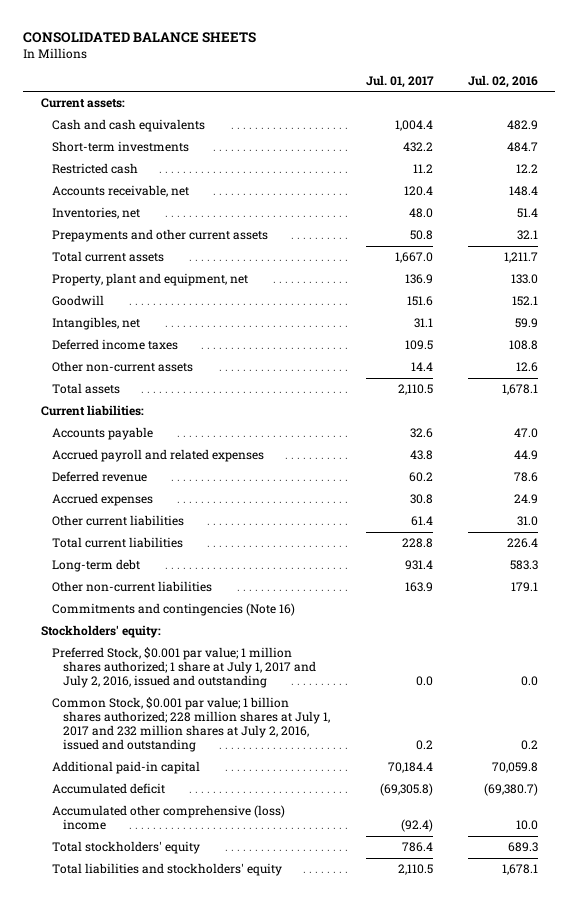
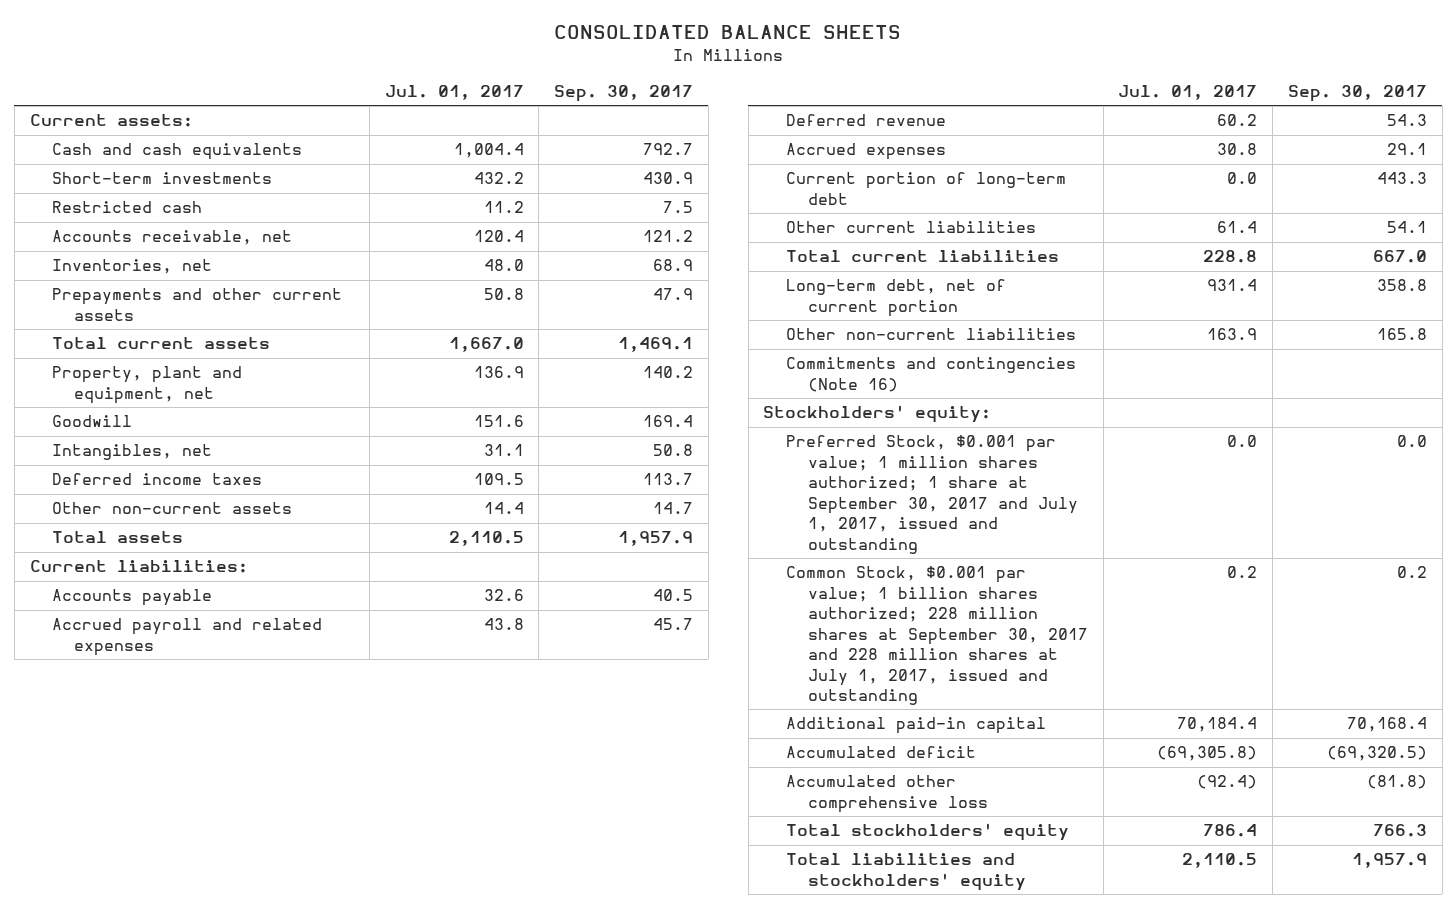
[467,74,538,88] Jul. 02, 2016 -> none
none -> [554,84,694,102] Sep. 30, 2017
none -> [785,172,1066,205] Current portion of long-term debt
[52,559,141,573] Long-term debt -> [785,279,1006,317] Long-term debt, net of current portion
[52,647,317,688] Preferred Stock, $0.001 par value; 1 million shares authorized; 1 share at July 1, 2017 and July 2, 2016, issued and outstanding -> [785,435,1078,554] Preferred Stock, $0.001 par value; 1 million shares authorized; 1 share at September 30, 2017 and July 1, 2017, issued and outstanding
[52,697,331,752] Common Stock, $0.001 par value; 1 billion shares authorized; 228 million shares at July 1, 2017 and 232 million shares at July 2, 2016, issued and outstanding -> [785,566,1088,705] Common Stock, $0.001 par value; 1 billion shares authorized; 228 million shares at September 30, 2017 and 228 million shares at July 1, 2017, issued and outstanding
[52,805,286,831] Accumulated other comprehensive (loss) income -> [785,775,988,813] Accumulated other comprehensive loss

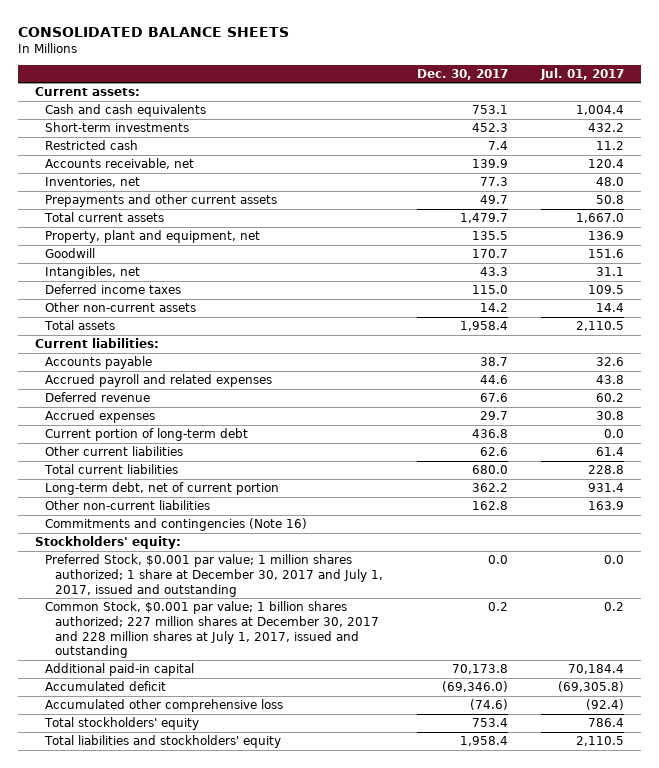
[554,84,694,102] Sep. 30, 2017 -> none
none -> [416,68,508,80] Dec. 30, 2017
[785,435,1078,554] Preferred Stock, $0.001 par value; 1 million shares authorized; 1 share at September 30, 2017 and July 1, 2017, issued and outstanding -> [44,554,383,597] Preferred Stock, $0.001 par value; 1 million shares authorized; 1 share at December 30, 2017 and July 1, 2017, issued and outstanding
[785,566,1088,705] Common Stock, $0.001 par value; 1 billion shares authorized; 228 million shares at September 30, 2017 and 228 million shares at July 1, 2017, issued and outstanding -> [44,601,379,659] Common Stock, $0.001 par value; 1 billion shares authorized; 227 million shares at December 30, 2017 and 228 million shares at July 1, 2017, issued and outstanding

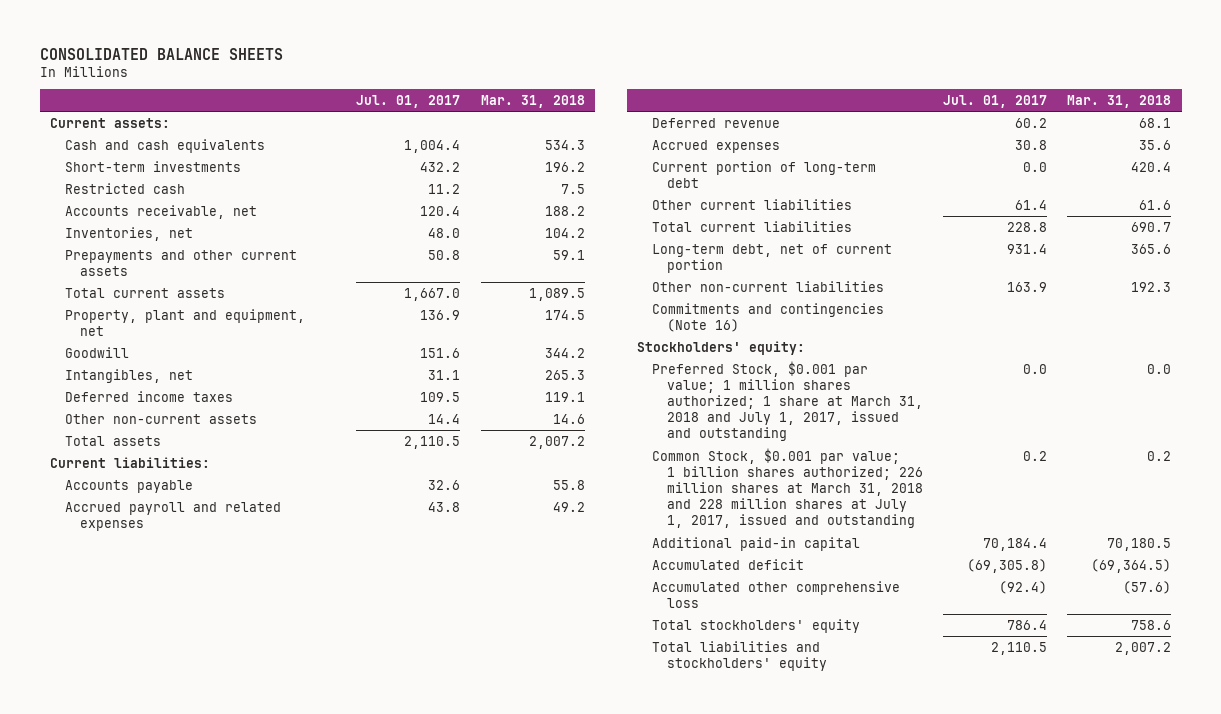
[416,68,508,80] Dec. 30, 2017 -> none
none -> [480,95,585,109] Mar. 31, 2018
[44,554,383,597] Preferred Stock, $0.001 par value; 1 million shares authorized; 1 share at December 30, 2017 and July 1, 2017, issued and outstanding -> [651,360,923,442] Preferred Stock, $0.001 par value; 1 million shares authorized; 1 share at March 31, 2018 and July 1, 2017, issued and outstanding
[44,601,379,659] Common Stock, $0.001 par value; 1 billion shares authorized; 227 million shares at December 30, 2017 and 228 million shares at July 1, 2017, issued and outstanding -> [651,447,923,529] Common Stock, $0.001 par value; 1 billion shares authorized; 226 million shares at March 31, 2018 and 228 million shares at July 1, 2017, issued and outstanding

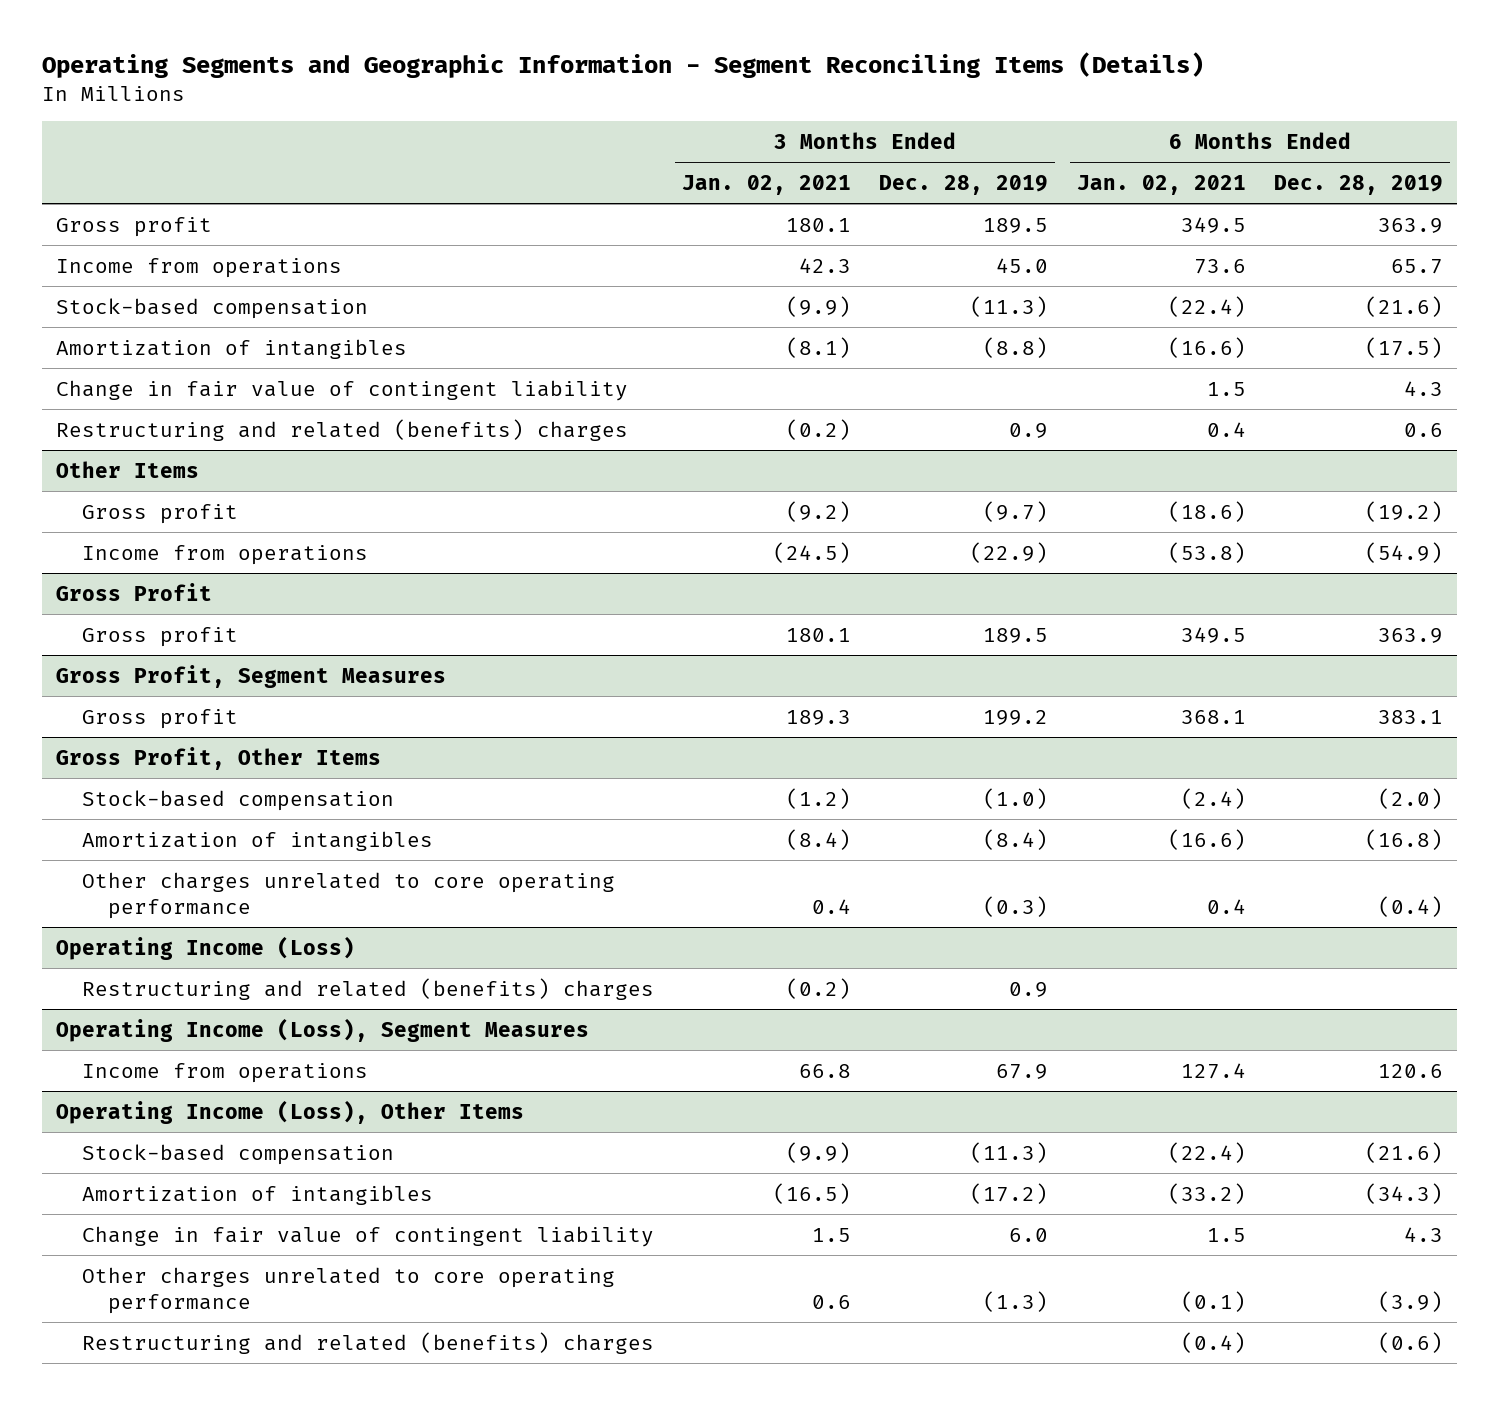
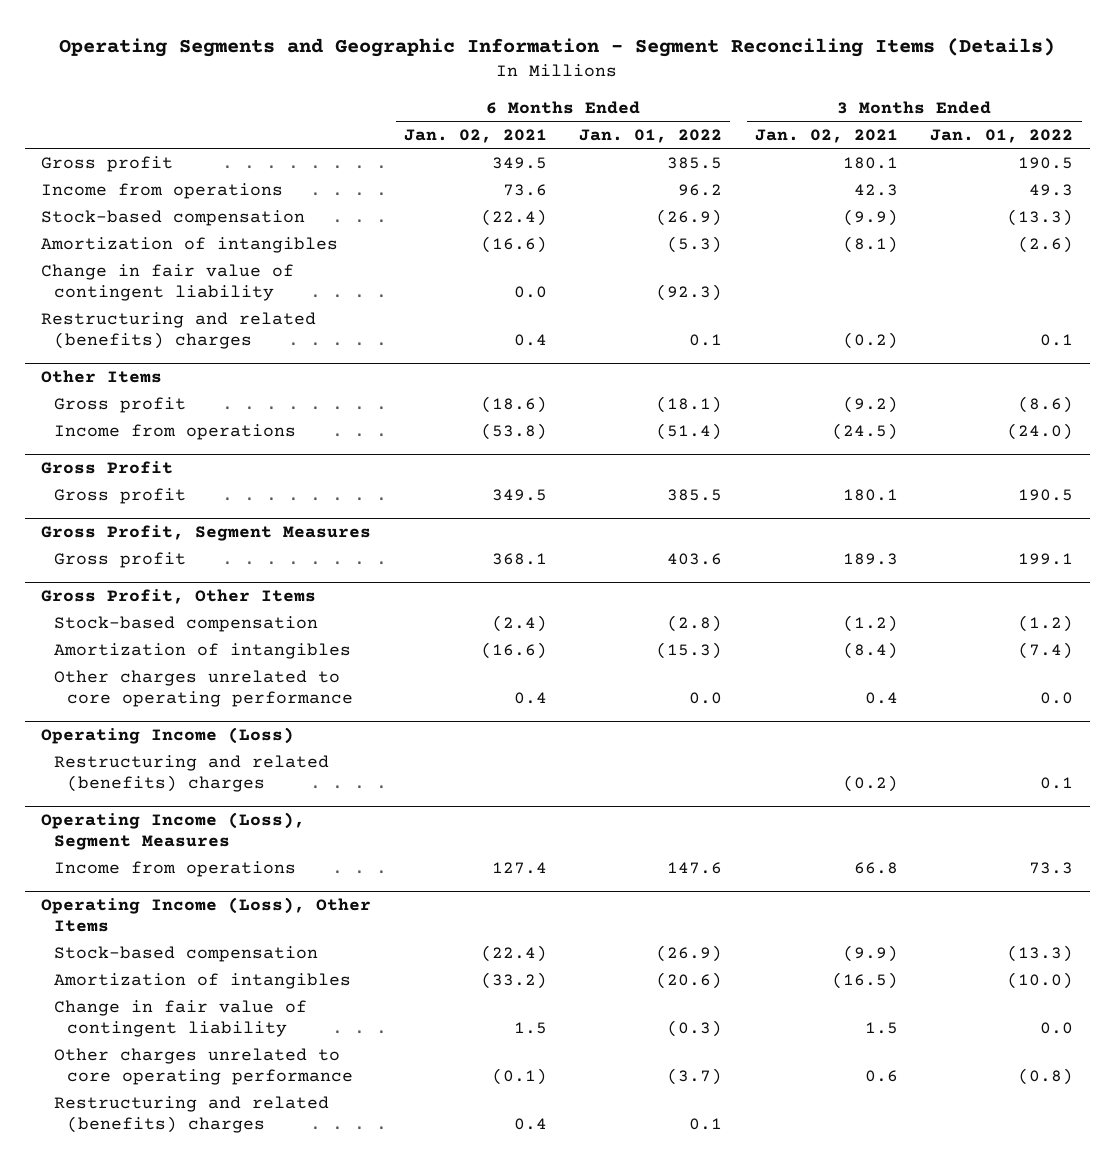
[879,174,1049,195] Dec. 28, 2019 -> none
[1273,174,1443,195] Dec. 28, 2019 -> none
none -> [579,128,723,143] Jan. 01, 2022
none -> [930,128,1074,143] Jan. 01, 2022
[1206,381,1246,396] 1.5 -> [513,285,547,298] 0.0
[1180,1331,1246,1353] (0.4) -> [513,1117,547,1130] 0.4

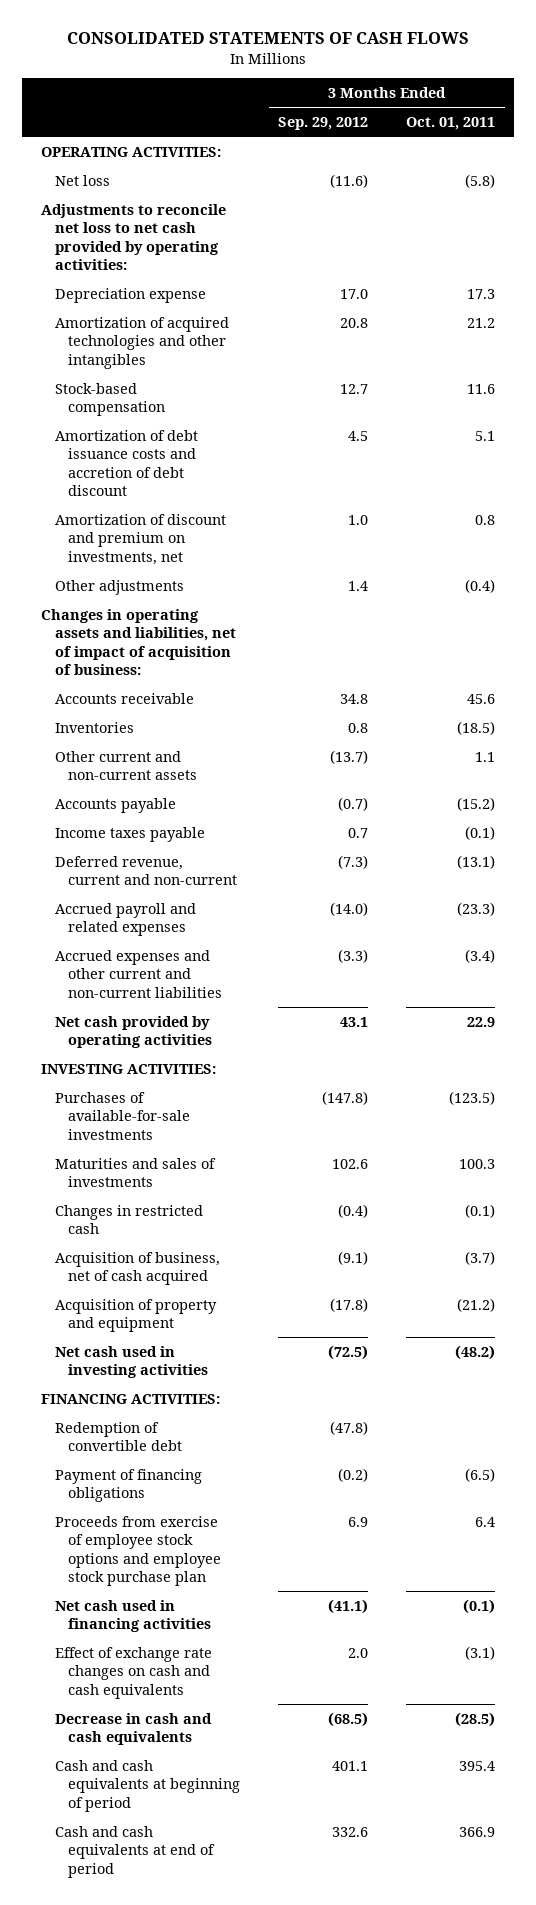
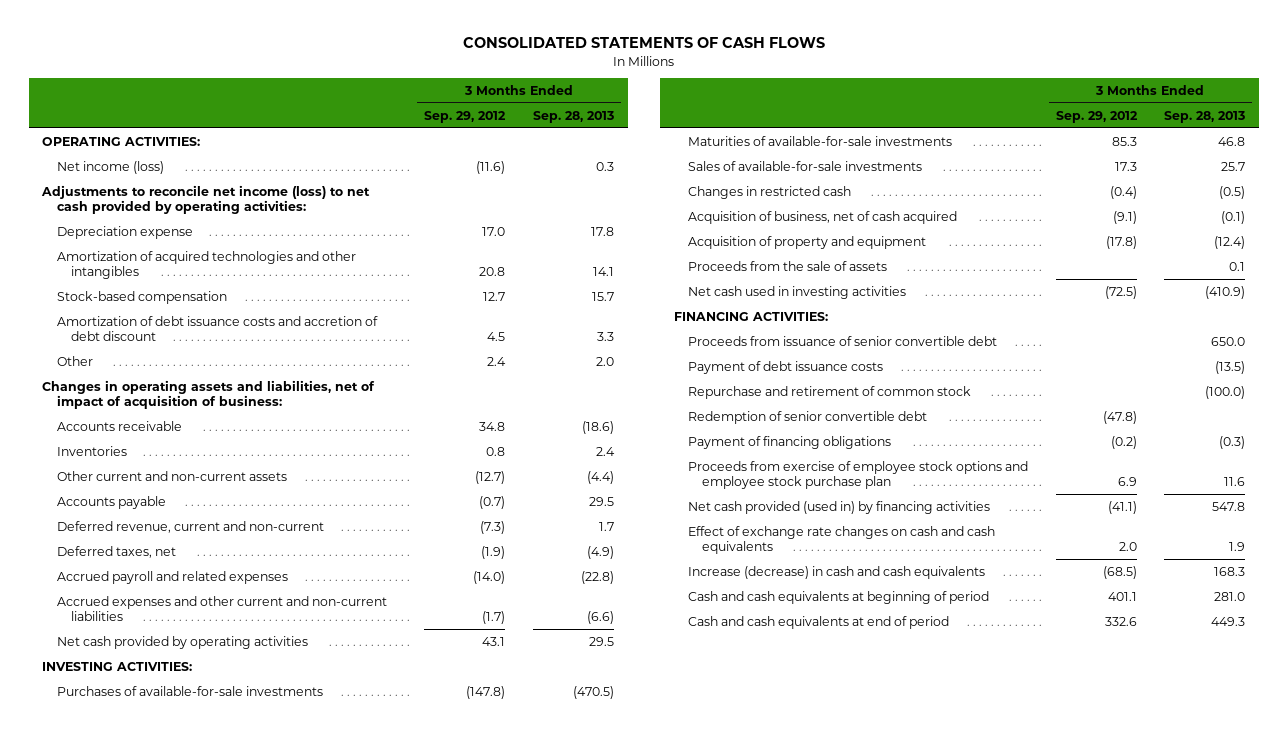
[406,117,496,131] Oct. 01, 2011 -> none
none -> [533,110,615,123] Sep. 28, 2013
[54,174,110,186] Net loss -> [56,160,164,174] Net income (loss)
[40,203,226,271] Adjustments to reconcile net loss to net cash provided by operating activities: -> [41,184,371,214] Adjustments to reconcile net income (loss) to net cash provided by operating activities:
[54,513,226,565] Amortization of discount and premium on investments, net -> none
[54,579,184,595] Other adjustments -> [56,355,93,366] Other
[348,580,369,591] 1.4 -> [487,356,507,366] 2.4
[330,749,369,764] (13.7) -> [475,470,506,484] (12.7)
[54,826,205,842] Income taxes payable -> none
none -> [56,545,176,558] Deferred taxes, net
[338,948,369,963] (3.3) -> [482,610,506,624] (1.7)
[54,1157,216,1188] Maturities and sales of investments -> none
none -> [687,135,952,146] Maturities of available-for-sale investments
none -> [687,160,922,171] Sales of available-for-sale investments
none -> [687,260,887,271] Proceeds from the sale of assets
none -> [687,335,997,346] Proceeds from issuance of senior convertible debt
none -> [687,360,883,374] Payment of debt issuance costs
none -> [687,385,971,399] Repurchase and retirement of common stock
[54,1421,183,1452] Redemption of convertible debt -> [687,410,927,424] Redemption of senior convertible debt
[54,1599,212,1633] Net cash used in financing activities -> [687,500,990,514] Net cash provided (used in) by financing activities
[54,1712,212,1746] Decrease in cash and cash equivalents -> [687,565,985,579] Increase (decrease) in cash and cash equivalents

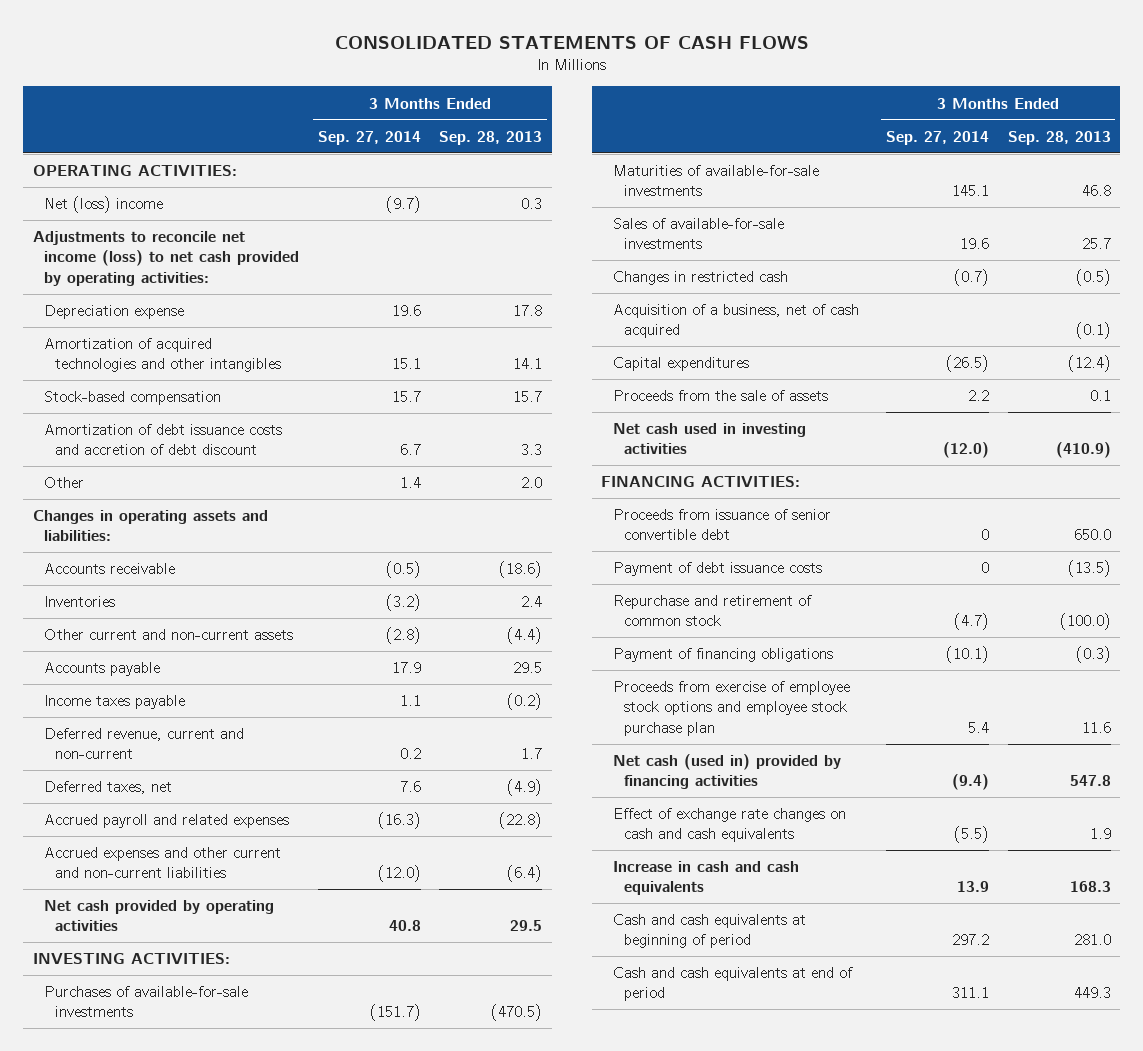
[424,110,507,123] Sep. 29, 2012 -> none
none -> [317,130,421,145] Sep. 27, 2014
[56,160,164,174] Net income (loss) -> [44,196,164,214] Net (loss) income
[42,379,376,409] Changes in operating assets and liabilities, net of impact of acquisition of business: -> [32,510,268,542] Changes in operating assets and liabilities:
none -> [44,695,186,710] Income taxes payable
[587,610,615,624] (6.6) -> [507,865,543,883] (6.4)
[687,210,957,224] Acquisition of business, net of cash acquired -> [612,304,859,339] Acquisition of a business, net of cash acquired
[687,235,926,249] Acquisition of property and equipment -> [612,357,749,372] Capital expenditures
[687,410,927,424] Redemption of senior convertible debt -> none
[687,500,990,514] Net cash provided (used in) by financing activities -> [612,754,841,790] Net cash (used in) provided by financing activities
[687,565,985,579] Increase (decrease) in cash and cash equivalents -> [612,861,799,896] Increase in cash and cash equivalents

